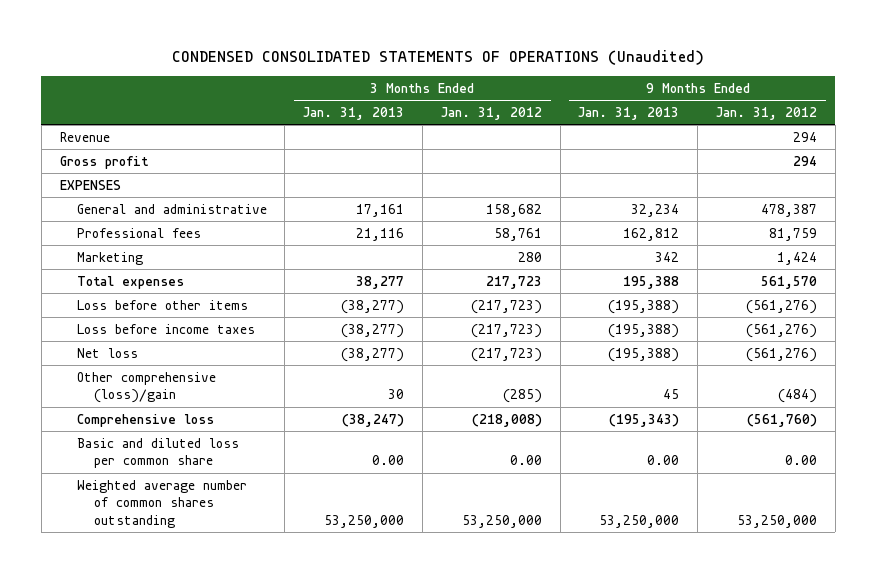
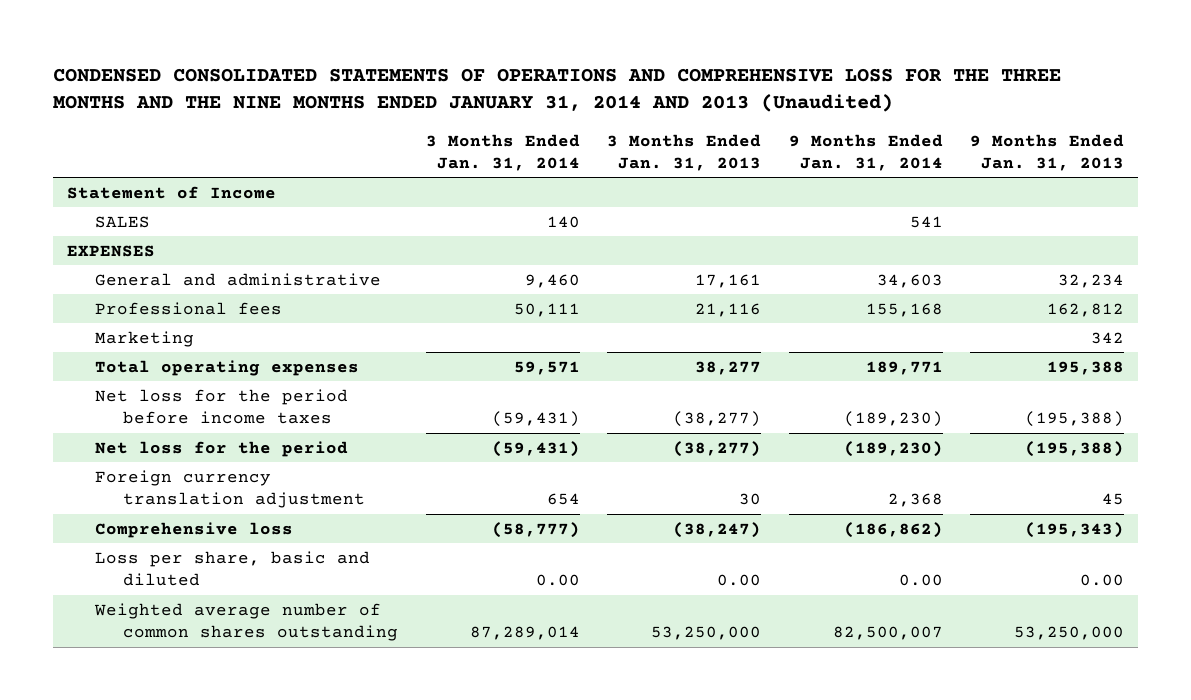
[172,50,705,66] CONDENSED CONSOLIDATED STATEMENTS OF OPERATIONS (Unaudited) -> [53,67,1062,112] CONDENSED CONSOLIDATED STATEMENTS OF OPERATIONS AND COMPREHENSIVE LOSS FOR THE THREE MONTHS AND THE NINE MONTHS ENDED JANUARY 31, 2014 AND 2013 (Unaudited)
[440,106,542,120] Jan. 31, 2012 -> none
[715,106,817,120] Jan. 31, 2012 -> none
none -> [425,133,580,171] 3 Months Ended Jan. 31, 2014
none -> [788,133,943,171] 9 Months Ended Jan. 31, 2014
[59,155,149,169] Gross profit -> none
none -> [66,185,276,199] Statement of Income
[59,131,110,142] Revenue -> [94,215,150,228] SALES
[76,323,255,334] Loss before income taxes -> none
[76,275,184,289] Total expenses -> [94,359,359,376] Total operating expenses
[76,299,248,310] Loss before other items -> [94,388,348,424] Net loss for the period before income taxes
[76,347,138,358] Net loss -> [94,440,348,457] Net loss for the period
[76,371,216,404] Other comprehensive (loss)/gain -> [94,469,366,508] Foreign currency translation adjustment
[76,437,239,469] Basic and diluted loss per common share -> [94,550,370,586] Loss per share, basic and diluted

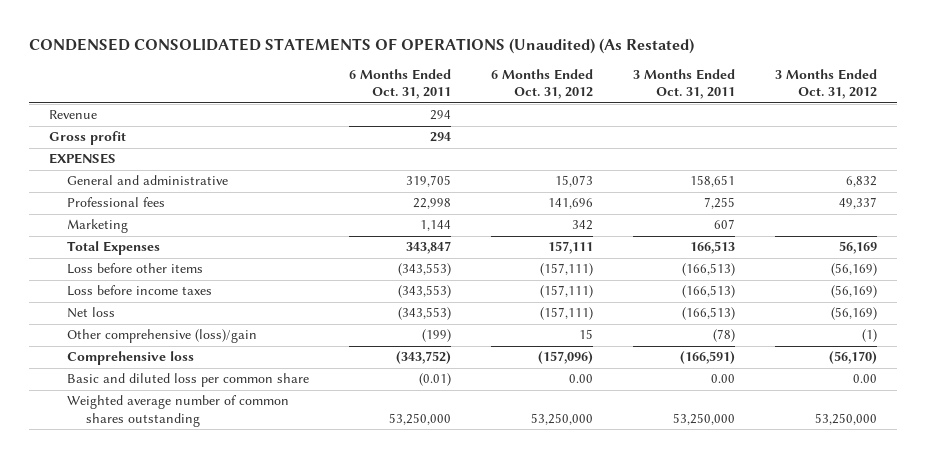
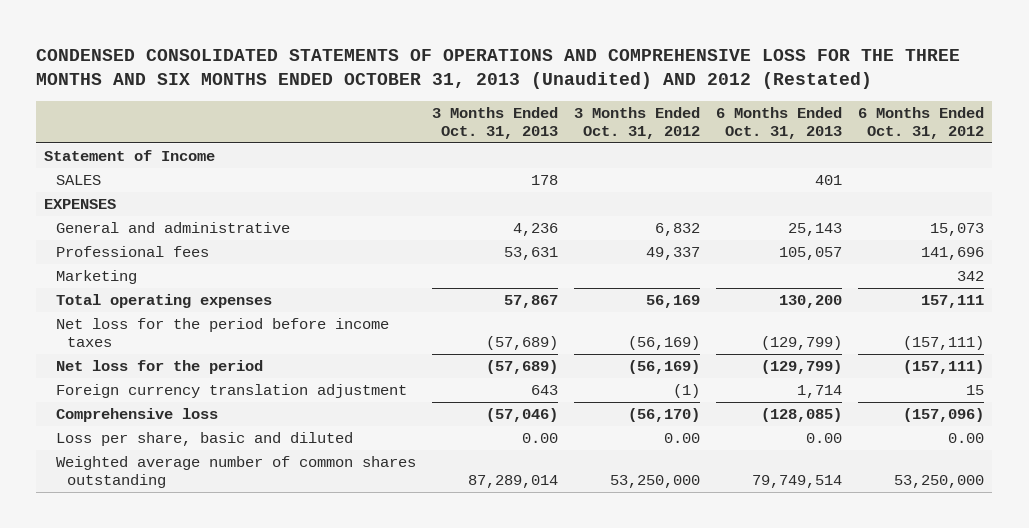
[28,38,694,55] CONDENSED CONSOLIDATED STATEMENTS OF OPERATIONS (Unaudited) (As Restated) -> [36,48,961,90] CONDENSED CONSOLIDATED STATEMENTS OF OPERATIONS AND COMPREHENSIVE LOSS FOR THE THREE MONTHS AND SIX MONTHS ENDED OCTOBER 31, 2013 (Unaudited) AND 2012 (Restated)
[349,69,452,100] 6 Months Ended Oct. 31, 2011 -> none
[633,69,736,100] 3 Months Ended Oct. 31, 2011 -> none
none -> [431,106,558,139] 3 Months Ended Oct. 31, 2013
none -> [716,106,843,139] 6 Months Ended Oct. 31, 2013
[48,131,126,146] Gross profit -> none
none -> [44,150,216,162] Statement of Income
[48,110,97,120] Revenue -> [55,175,101,186] SALES
[67,285,213,297] Loss before income taxes -> none
[67,241,161,256] Total Expenses -> [55,294,272,309] Total operating expenses
[67,263,204,275] Loss before other items -> [55,318,389,348] Net loss for the period before income taxes
[67,307,116,319] Net loss -> [55,360,263,375] Net loss for the period
[67,329,258,344] Other comprehensive (loss)/gain -> [55,384,407,399] Foreign currency translation adjustment
[67,373,310,388] Basic and diluted loss per common share -> [55,432,353,447] Loss per share, basic and diluted

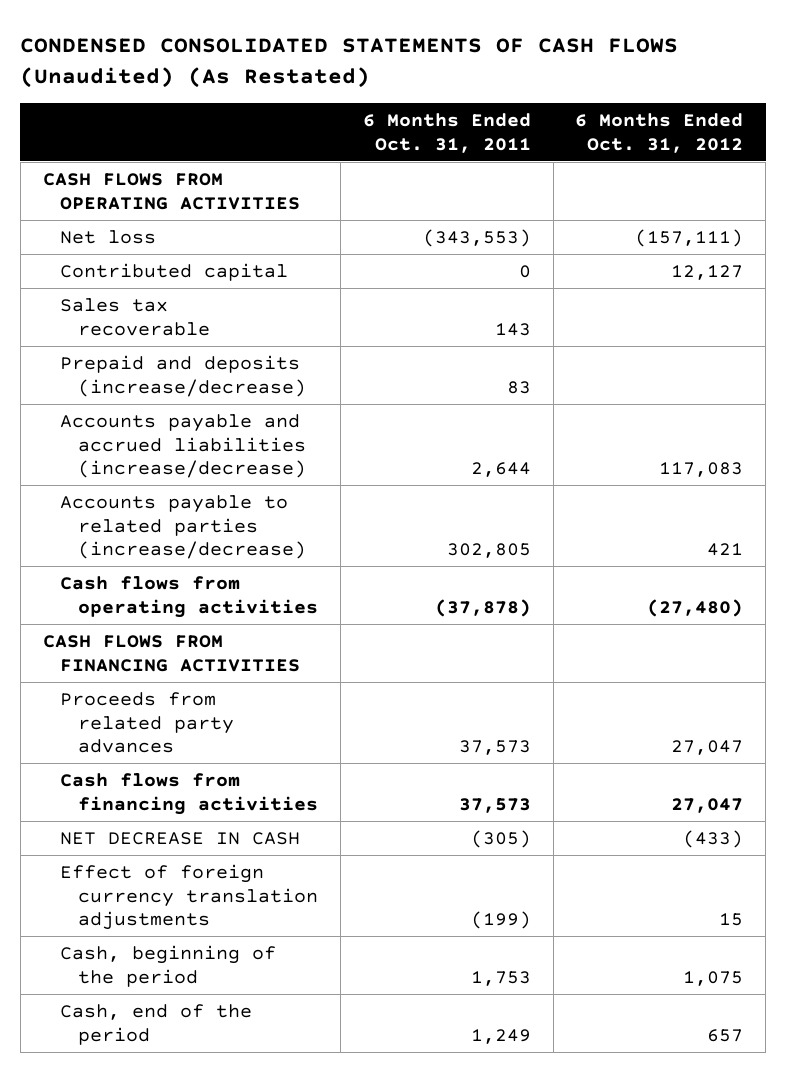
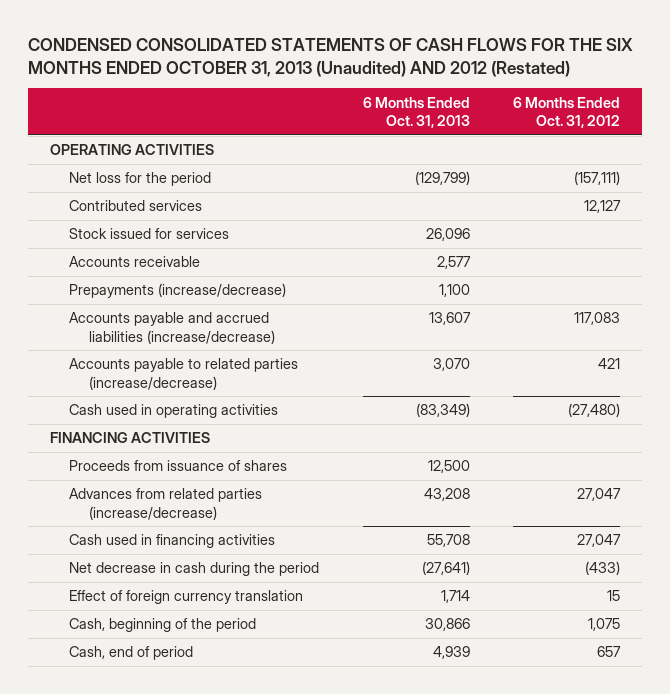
[20,37,679,88] CONDENSED CONSOLIDATED STATEMENTS OF CASH FLOWS (Unaudited) (As Restated) -> [28,38,634,77] CONDENSED CONSOLIDATED STATEMENTS OF CASH FLOWS FOR THE SIX MONTHS ENDED OCTOBER 31, 2013 (Unaudited) AND 2012 (Restated)
[362,112,531,153] 6 Months Ended Oct. 31, 2011 -> none
none -> [362,96,470,128] 6 Months Ended Oct. 31, 2013
[60,297,211,336] Sales tax recoverable -> none
[60,354,307,397] Prepaid and deposits (increase/decrease) -> none
[42,172,301,210] CASH FLOWS FROM OPERATING ACTIVITIES -> [50,144,215,156] OPERATING ACTIVITIES
[60,229,157,244] Net loss -> [69,172,212,187] Net loss for the period
[60,262,289,281] Contributed capital -> [69,200,203,212] Contributed services
none -> [69,228,230,240] Stock issued for services
none -> [69,256,201,268] Accounts receivable
none -> [69,283,287,299] Prepayments (increase/decrease)
[60,575,319,618] Cash flows from operating activities -> [69,404,279,419] Cash used in operating activities
[42,634,301,672] CASH FLOWS FROM FINANCING ACTIVITIES -> [50,432,211,444] FINANCING ACTIVITIES
none -> [69,460,288,472] Proceeds from issuance of shares
[60,691,235,754] Proceeds from related party advances -> [69,488,263,520] Advances from related parties (increase/decrease)
[60,772,319,815] Cash flows from financing activities -> [69,534,276,549] Cash used in financing activities
[60,831,301,845] NET DECREASE IN CASH -> [69,562,320,577] Net decrease in cash during the period
[60,863,319,931] Effect of foreign currency translation adjustments -> [69,590,304,605] Effect of foreign currency translation
[60,1003,253,1045] Cash, end of the period -> [69,646,194,661] Cash, end of period

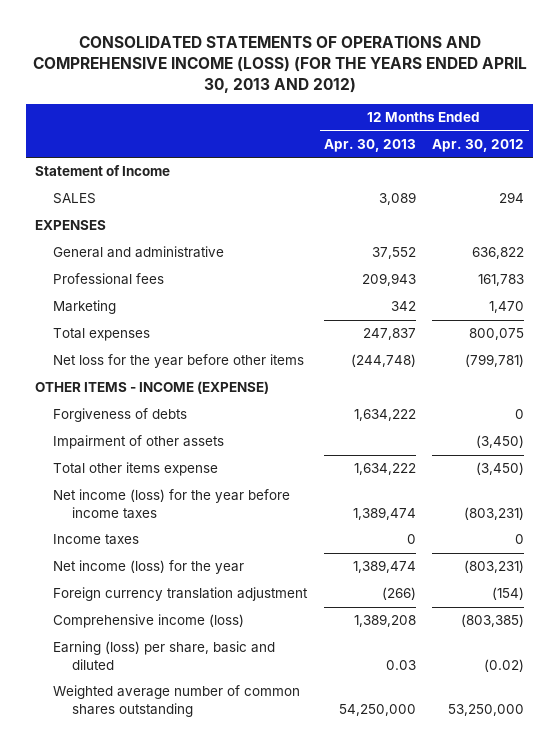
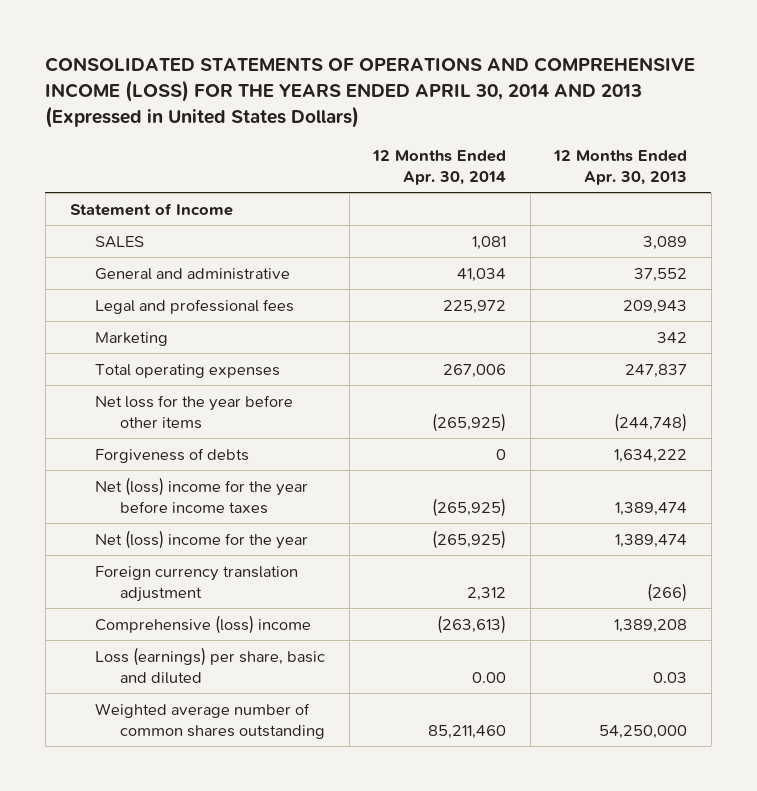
[32,35,527,93] CONSOLIDATED STATEMENTS OF OPERATIONS AND COMPREHENSIVE INCOME (LOSS) (FOR THE YEARS ENDED APRIL 30, 2013 AND 2012) -> [45,57,696,128] CONSOLIDATED STATEMENTS OF OPERATIONS AND COMPREHENSIVE INCOME (LOSS) FOR THE YEARS ENDED APRIL 30, 2014 AND 2013 (Expressed in United States Dollars)
[432,138,525,152] Apr. 30, 2012 -> none
none -> [372,149,507,185] 12 Months Ended Apr. 30, 2014
[34,220,106,231] EXPENSES -> none
[53,273,165,286] Professional fees -> [94,298,294,314] Legal and professional fees
[53,328,151,342] Total expenses -> [94,363,280,378] Total operating expenses
[34,381,269,395] OTHER ITEMS - INCOME (EXPENSE) -> none
[53,435,225,450] Impairment of other assets -> none
[53,462,219,477] Total other items expense -> none
[53,534,140,546] Income taxes -> none
[53,489,291,519] Net income (loss) for the year before income taxes -> [94,476,308,514] Net (loss) income for the year before income taxes
[53,560,245,575] Net income (loss) for the year -> [94,529,308,549] Net (loss) income for the year
[53,614,245,629] Comprehensive income (loss) -> [94,614,311,634] Comprehensive (loss) income
[53,641,276,670] Earning (loss) per share, basic and diluted -> [94,646,325,684] Loss (earnings) per share, basic and diluted

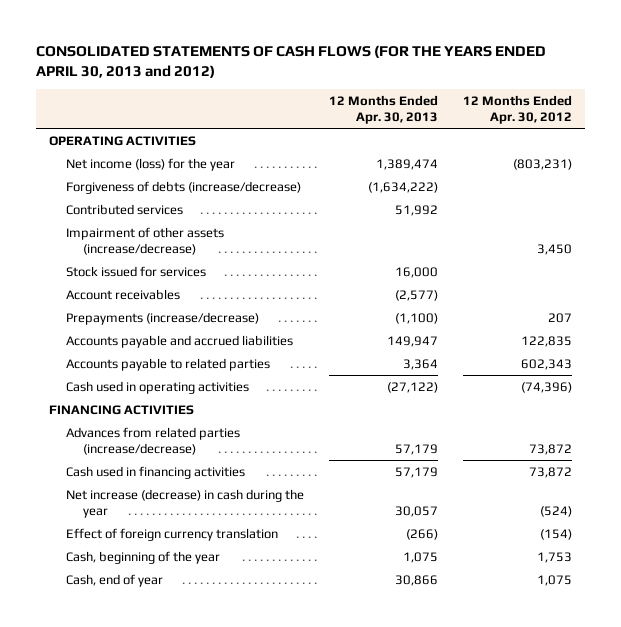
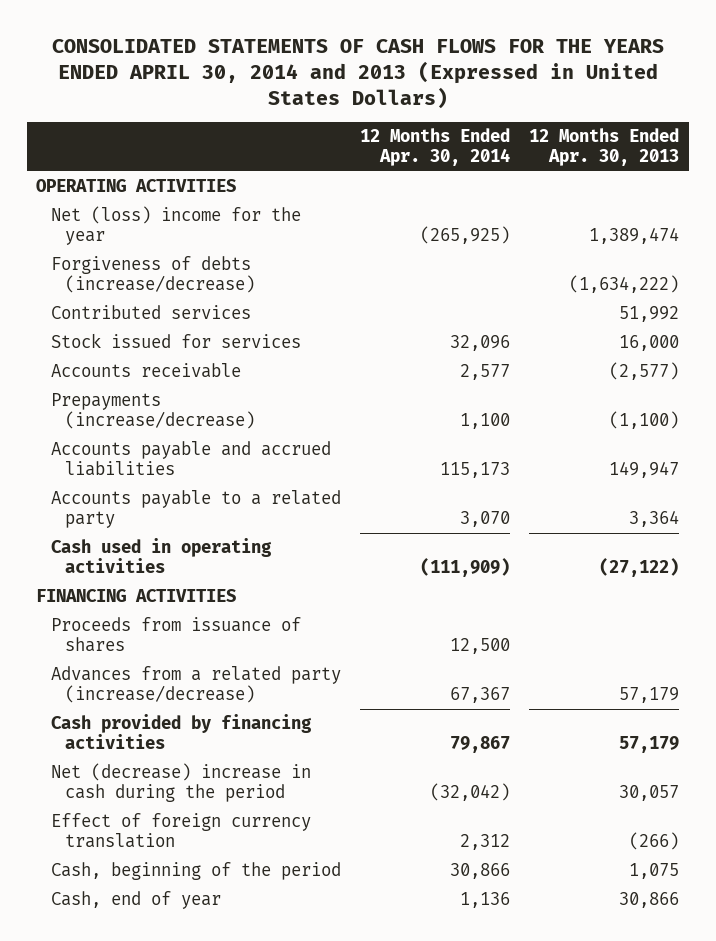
[36,45,547,79] CONSOLIDATED STATEMENTS OF CASH FLOWS (FOR THE YEARS ENDED APRIL 30, 2013 and 2012) -> [51,38,664,110] CONSOLIDATED STATEMENTS OF CASH FLOWS FOR THE YEARS ENDED APRIL 30, 2014 and 2013 (Expressed in United States Dollars)
[463,94,573,125] 12 Months Ended Apr. 30, 2012 -> none
none -> [359,128,510,166] 12 Months Ended Apr. 30, 2014
[66,157,236,171] Net income (loss) for the year -> [50,206,301,246] Net (loss) income for the year
[66,226,225,255] Impairment of other assets (increase/decrease) -> none
[66,288,181,300] Account receivables -> [50,363,241,379] Accounts receivable
[66,357,271,371] Accounts payable to related parties -> [50,490,341,529] Accounts payable to a related party
none -> [50,617,301,653] Proceeds from issuance of shares
[66,426,241,455] Advances from related parties (increase/decrease) -> [50,666,341,704] Advances from a related party (increase/decrease)
[66,465,246,479] Cash used in financing activities -> [50,714,312,750] Cash provided by financing activities
[66,488,305,518] Net increase (decrease) in cash during the year -> [50,763,311,803] Net (decrease) increase in cash during the period
[66,550,221,564] Cash, beginning of the year -> [50,862,341,881] Cash, beginning of the period

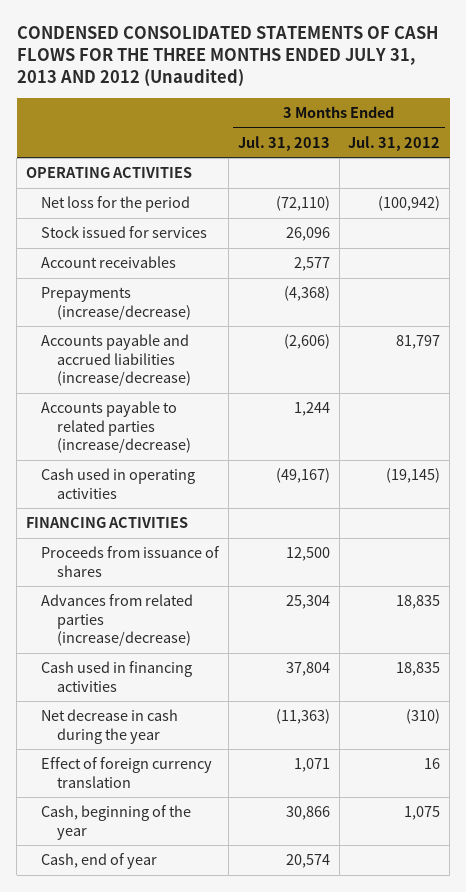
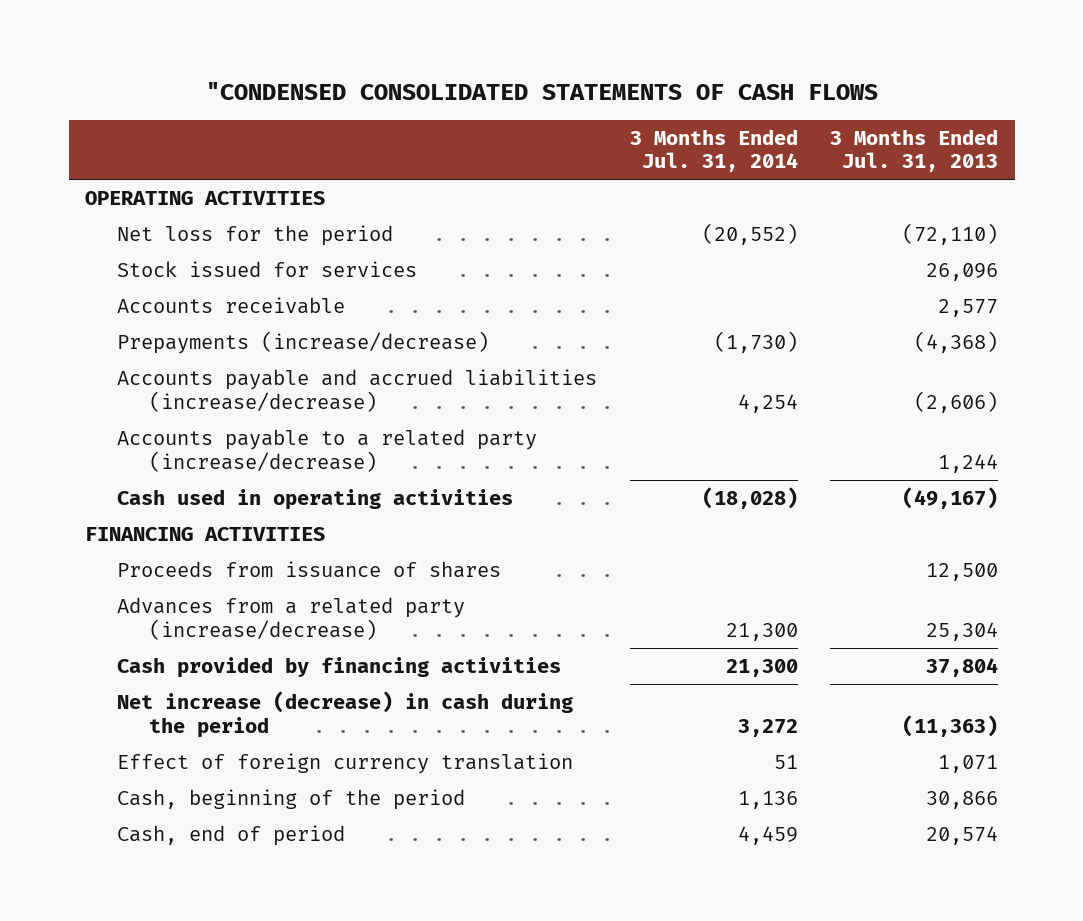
[16,25,438,88] CONDENSED CONSOLIDATED STATEMENTS OF CASH FLOWS FOR THE THREE MONTHS ENDED JULY 31, 2013 AND 2012 (Unaudited) -> [205,81,878,100] "CONDENSED CONSOLIDATED STATEMENTS OF CASH FLOWS
[348,135,441,151] Jul. 31, 2012 -> none
none -> [629,128,798,173] 3 Months Ended Jul. 31, 2014
[41,256,177,269] Account receivables -> [117,296,346,314] Accounts receivable
[41,401,191,453] Accounts payable to related parties (increase/decrease) -> [117,428,538,472] Accounts payable to a related party (increase/decrease)
[41,594,194,646] Advances from related parties (increase/decrease) -> [117,596,466,640] Advances from a related party (increase/decrease)
[41,661,193,692] Cash used in financing activities -> [117,656,562,678] Cash provided by financing activities
[41,709,179,744] Net decrease in cash during the year -> [117,690,574,738] Net increase (decrease) in cash during the period
[41,805,192,840] Cash, beginning of the year -> [117,788,466,810] Cash, beginning of the period
[41,853,158,870] Cash, end of year -> [117,824,346,846] Cash, end of period

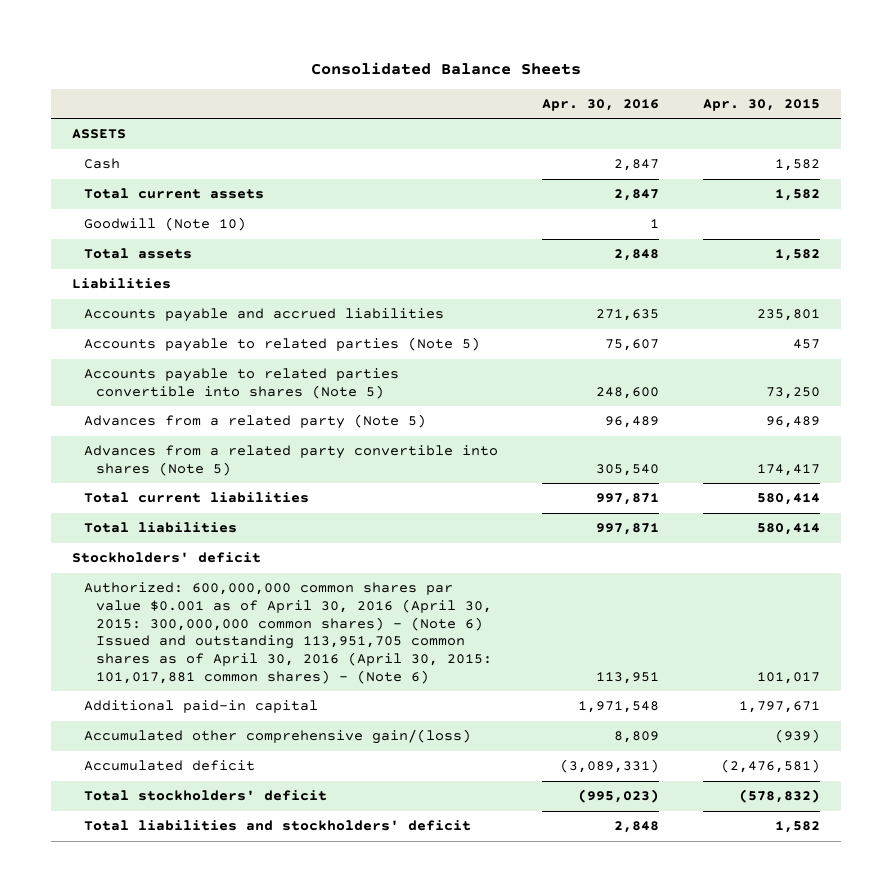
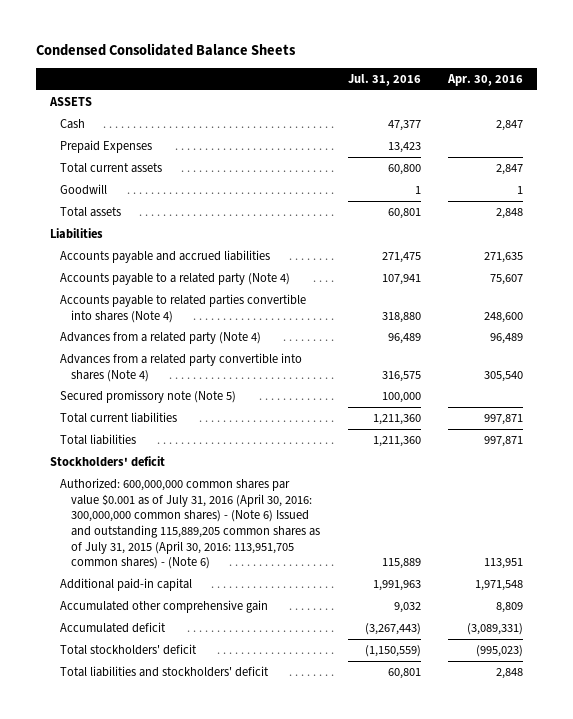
[310,61,581,75] Consolidated Balance Sheets -> [36,43,297,57] Condensed Consolidated Balance Sheets
[702,98,820,111] Apr. 30, 2015 -> none
none -> [347,73,421,86] Jul. 31, 2016
none -> [60,139,153,153] Prepaid Expenses
[84,217,247,232] Goodwill (Note 10) -> [60,183,108,195] Goodwill
[84,337,481,353] Accounts payable to related parties (Note 5) -> [60,272,291,285] Accounts payable to a related party (Note 4)
[84,368,400,399] Accounts payable to related parties convertible into shares (Note 5) -> [60,293,307,323] Accounts payable to related parties convertible into shares (Note 4)
[84,414,427,430] Advances from a related party (Note 5) -> [60,331,262,344] Advances from a related party (Note 4)
[84,445,499,476] Advances from a related party convertible into shares (Note 5) -> [60,352,303,382] Advances from a related party convertible into shares (Note 4)
none -> [60,389,237,403] Secured promissory note (Note 5)
[84,582,492,684] Authorized: 600,000,000 common shares par value $0.001 as of April 30, 2016 (April 30, 2015: 300,000,000 common shares) - (Note 6) Issued and outstanding 113,951,705 common shares as of April 30, 2016 (April 30, 2015: 101,017,881 common shares) - (Note 6) -> [60,477,321,570] Authorized: 600,000,000 common shares par value $0.001 as of July 31, 2016 (April 30, 2016: 300,000,000 common shares) - (Note 6) Issued and outstanding 115,889,205 common shares as of July 31, 2015 (April 30, 2016: 113,951,705 common shares) - (Note 6)
[84,729,472,745] Accumulated other comprehensive gain/(loss) -> [60,599,269,613] Accumulated other comprehensive gain

